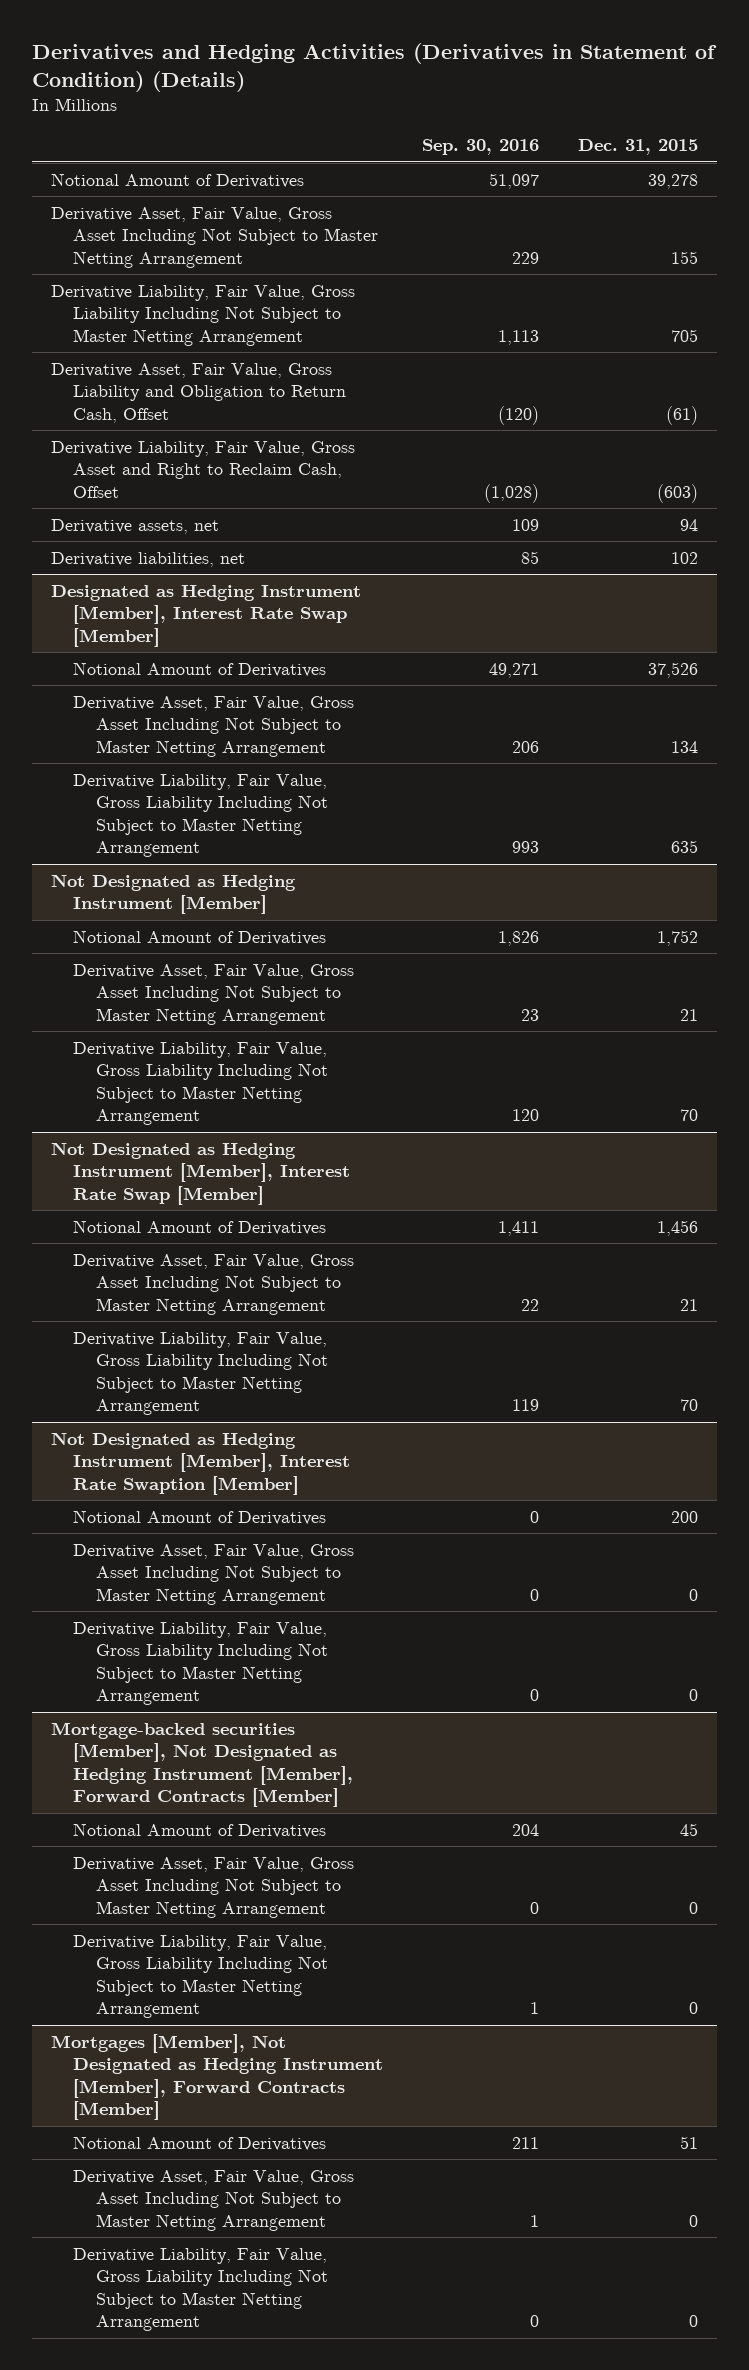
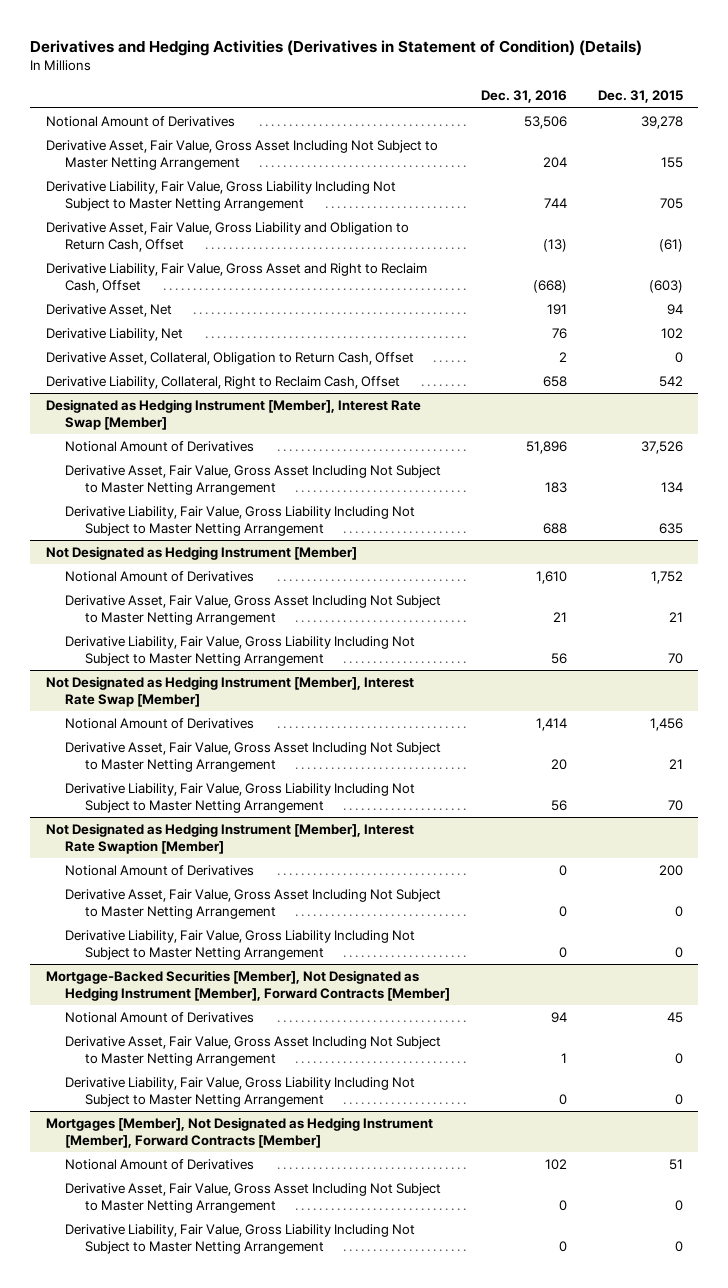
[422,139,540,156] Sep. 30, 2016 -> none
none -> [480,90,567,104] Dec. 31, 2016
[51,518,220,534] Derivative assets, net -> [45,303,172,317] Derivative Asset, Net
[51,551,246,567] Derivative liabilities, net -> [45,327,183,341] Derivative Liability, Net
none -> [45,351,414,365] Derivative Asset, Collateral, Obligation to Return Cash, Offset
none -> [45,375,400,389] Derivative Liability, Collateral, Right to Reclaim Cash, Offset
[51,1721,354,1808] Mortgage-backed securities [Member], Not Designated as Hedging Instrument [Member], Forward Contracts [Member] -> [45,969,451,1001] Mortgage-Backed Securities [Member], Not Designated as Hedging Instrument [Member], Forward Contracts [Member]

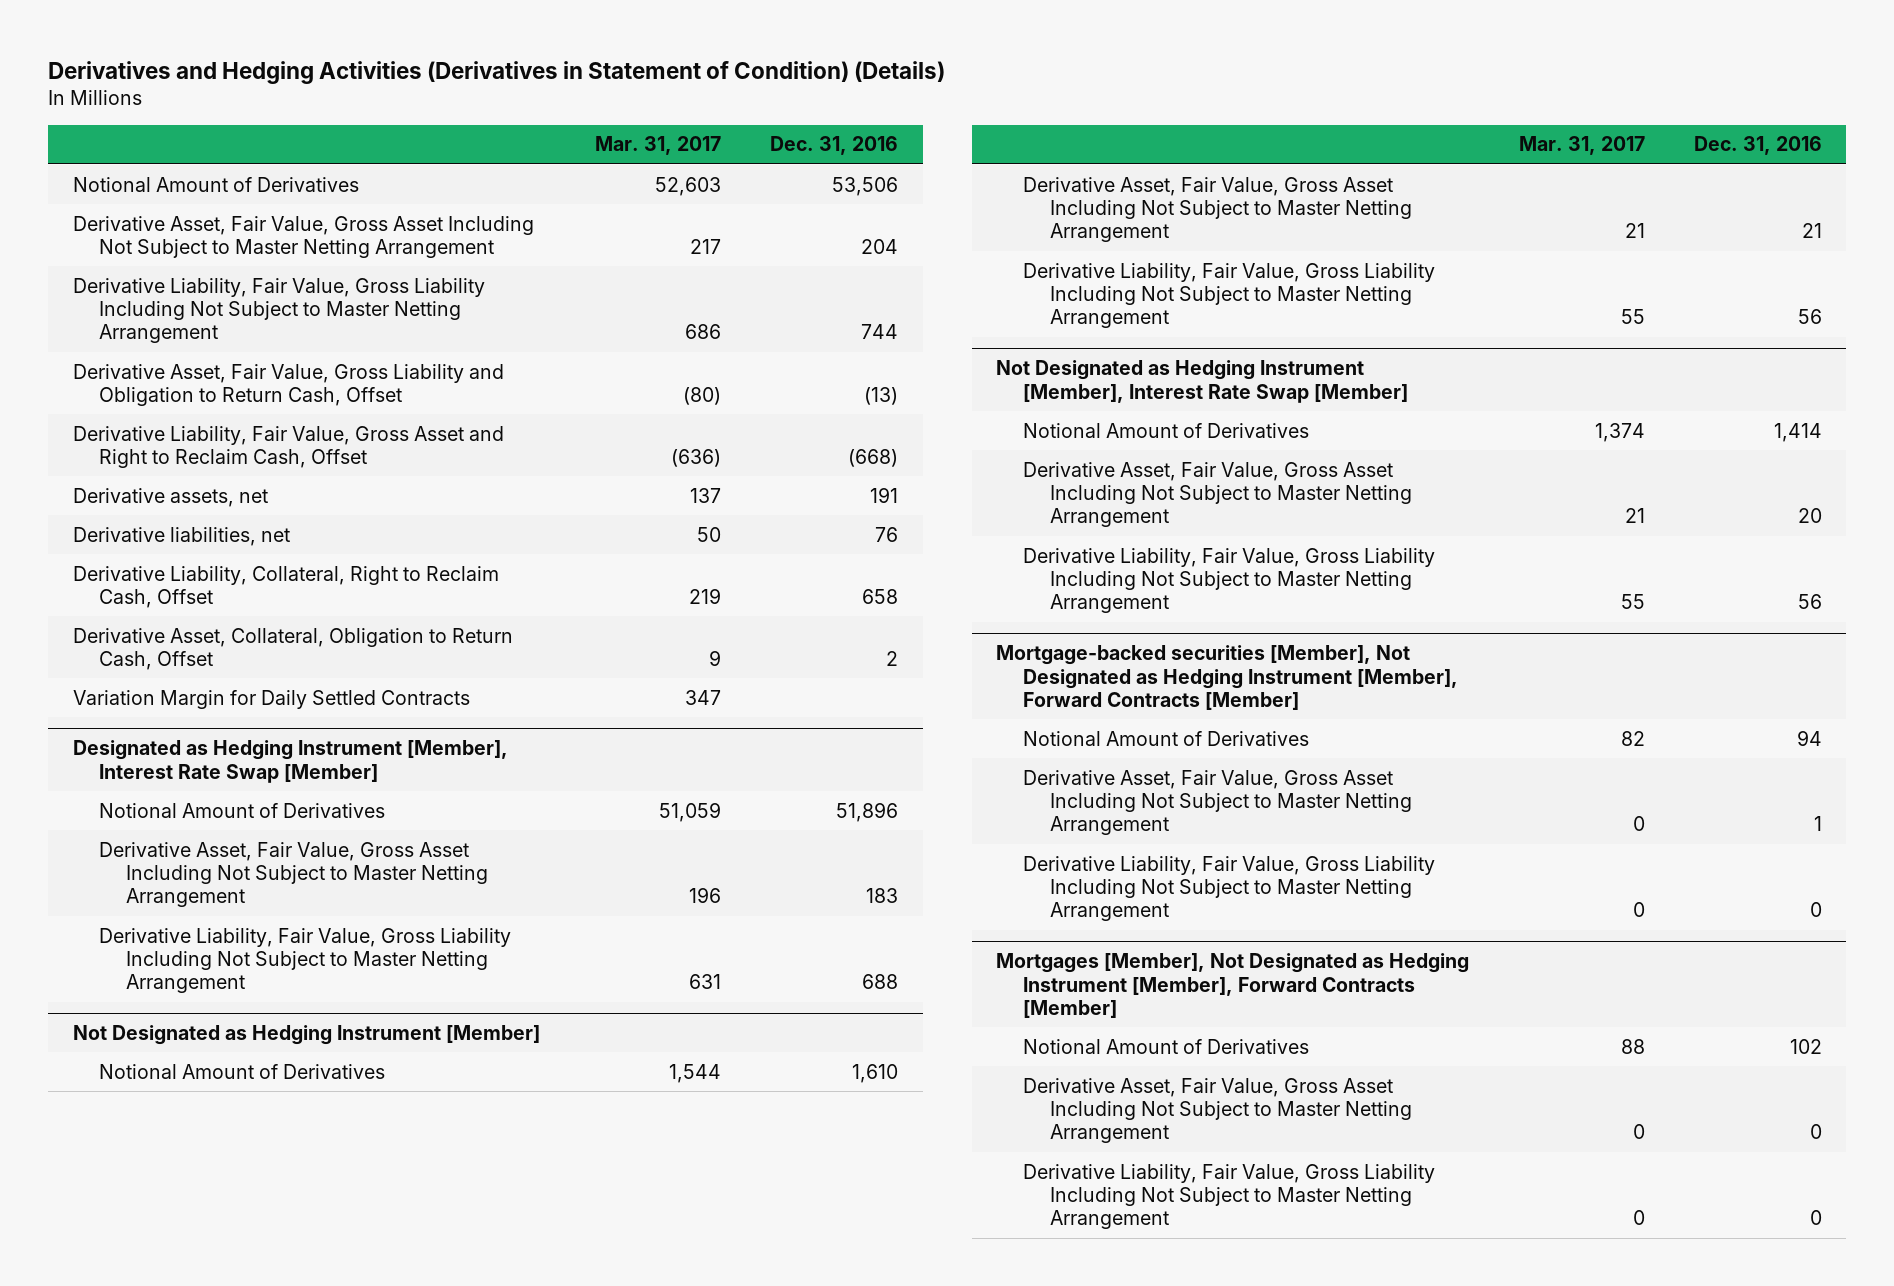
[597,90,683,104] Dec. 31, 2015 -> none
none -> [594,136,721,156] Mar. 31, 2017
[45,303,172,317] Derivative Asset, Net -> [72,487,268,507] Derivative assets, net
[45,327,183,341] Derivative Liability, Net -> [72,526,290,546] Derivative liabilities, net
[45,351,414,365] Derivative Asset, Collateral, Obligation to Return Cash, Offset -> [72,627,513,671] Derivative Asset, Collateral, Obligation to Return Cash, Offset
none -> [72,689,470,709] Variation Margin for Daily Settled Contracts
[45,822,414,854] Not Designated as Hedging Instrument [Member], Interest Rate Swaption [Member] -> none
[65,864,255,876] Notional Amount of Derivatives -> none
[65,888,442,919] Derivative Asset, Fair Value, Gross Asset Including Not Subject to Master Netting Arrangement -> none
[65,929,416,960] Derivative Liability, Fair Value, Gross Liability Including Not Subject to Master Netting Arrangement -> none
[45,969,451,1001] Mortgage-Backed Securities [Member], Not Designated as Hedging Instrument [Member], Forward Contracts [Member] -> [996,645,1459,711] Mortgage-backed securities [Member], Not Designated as Hedging Instrument [Member], Forward Contracts [Member]

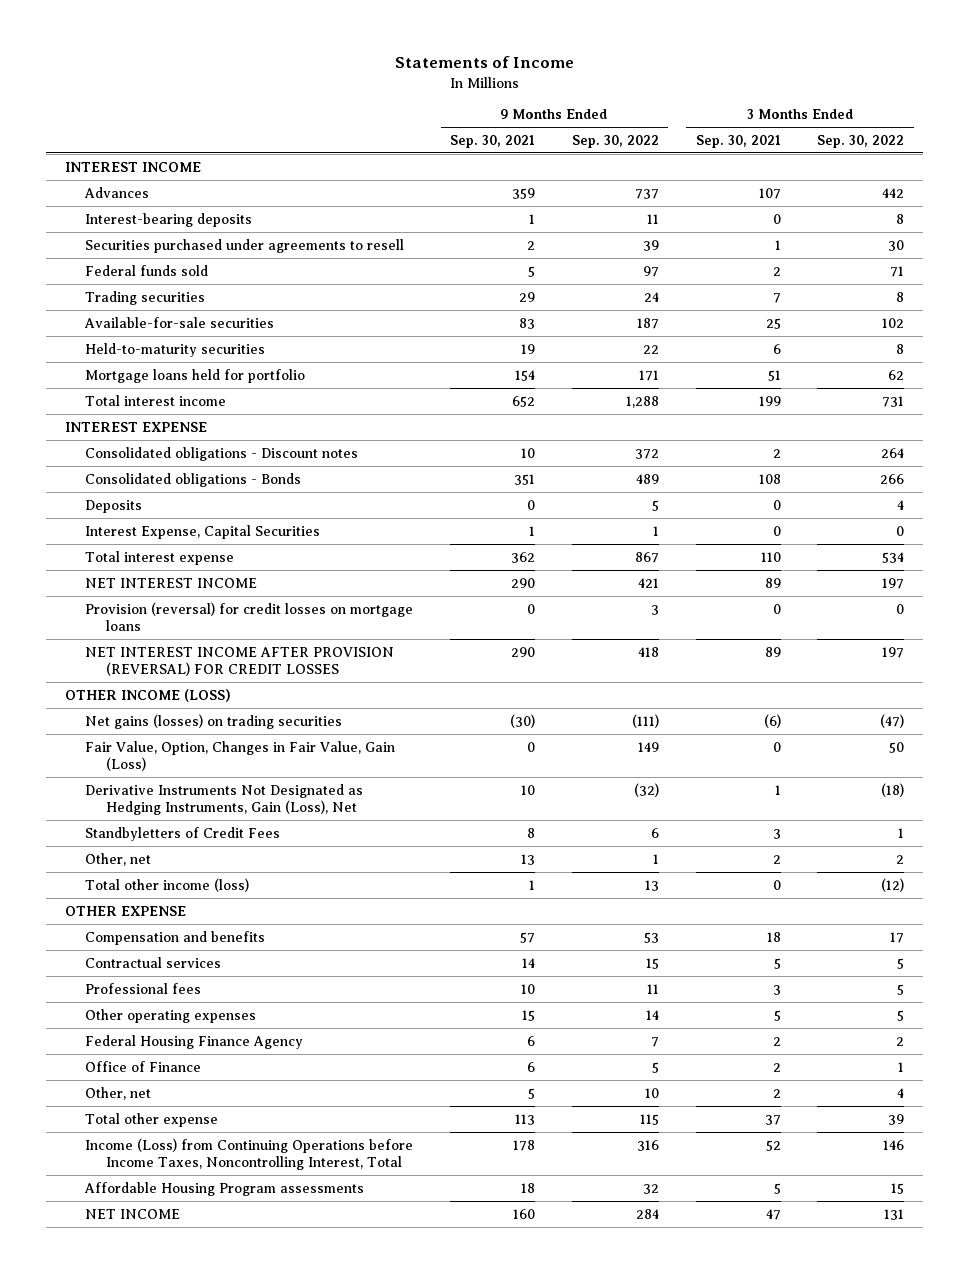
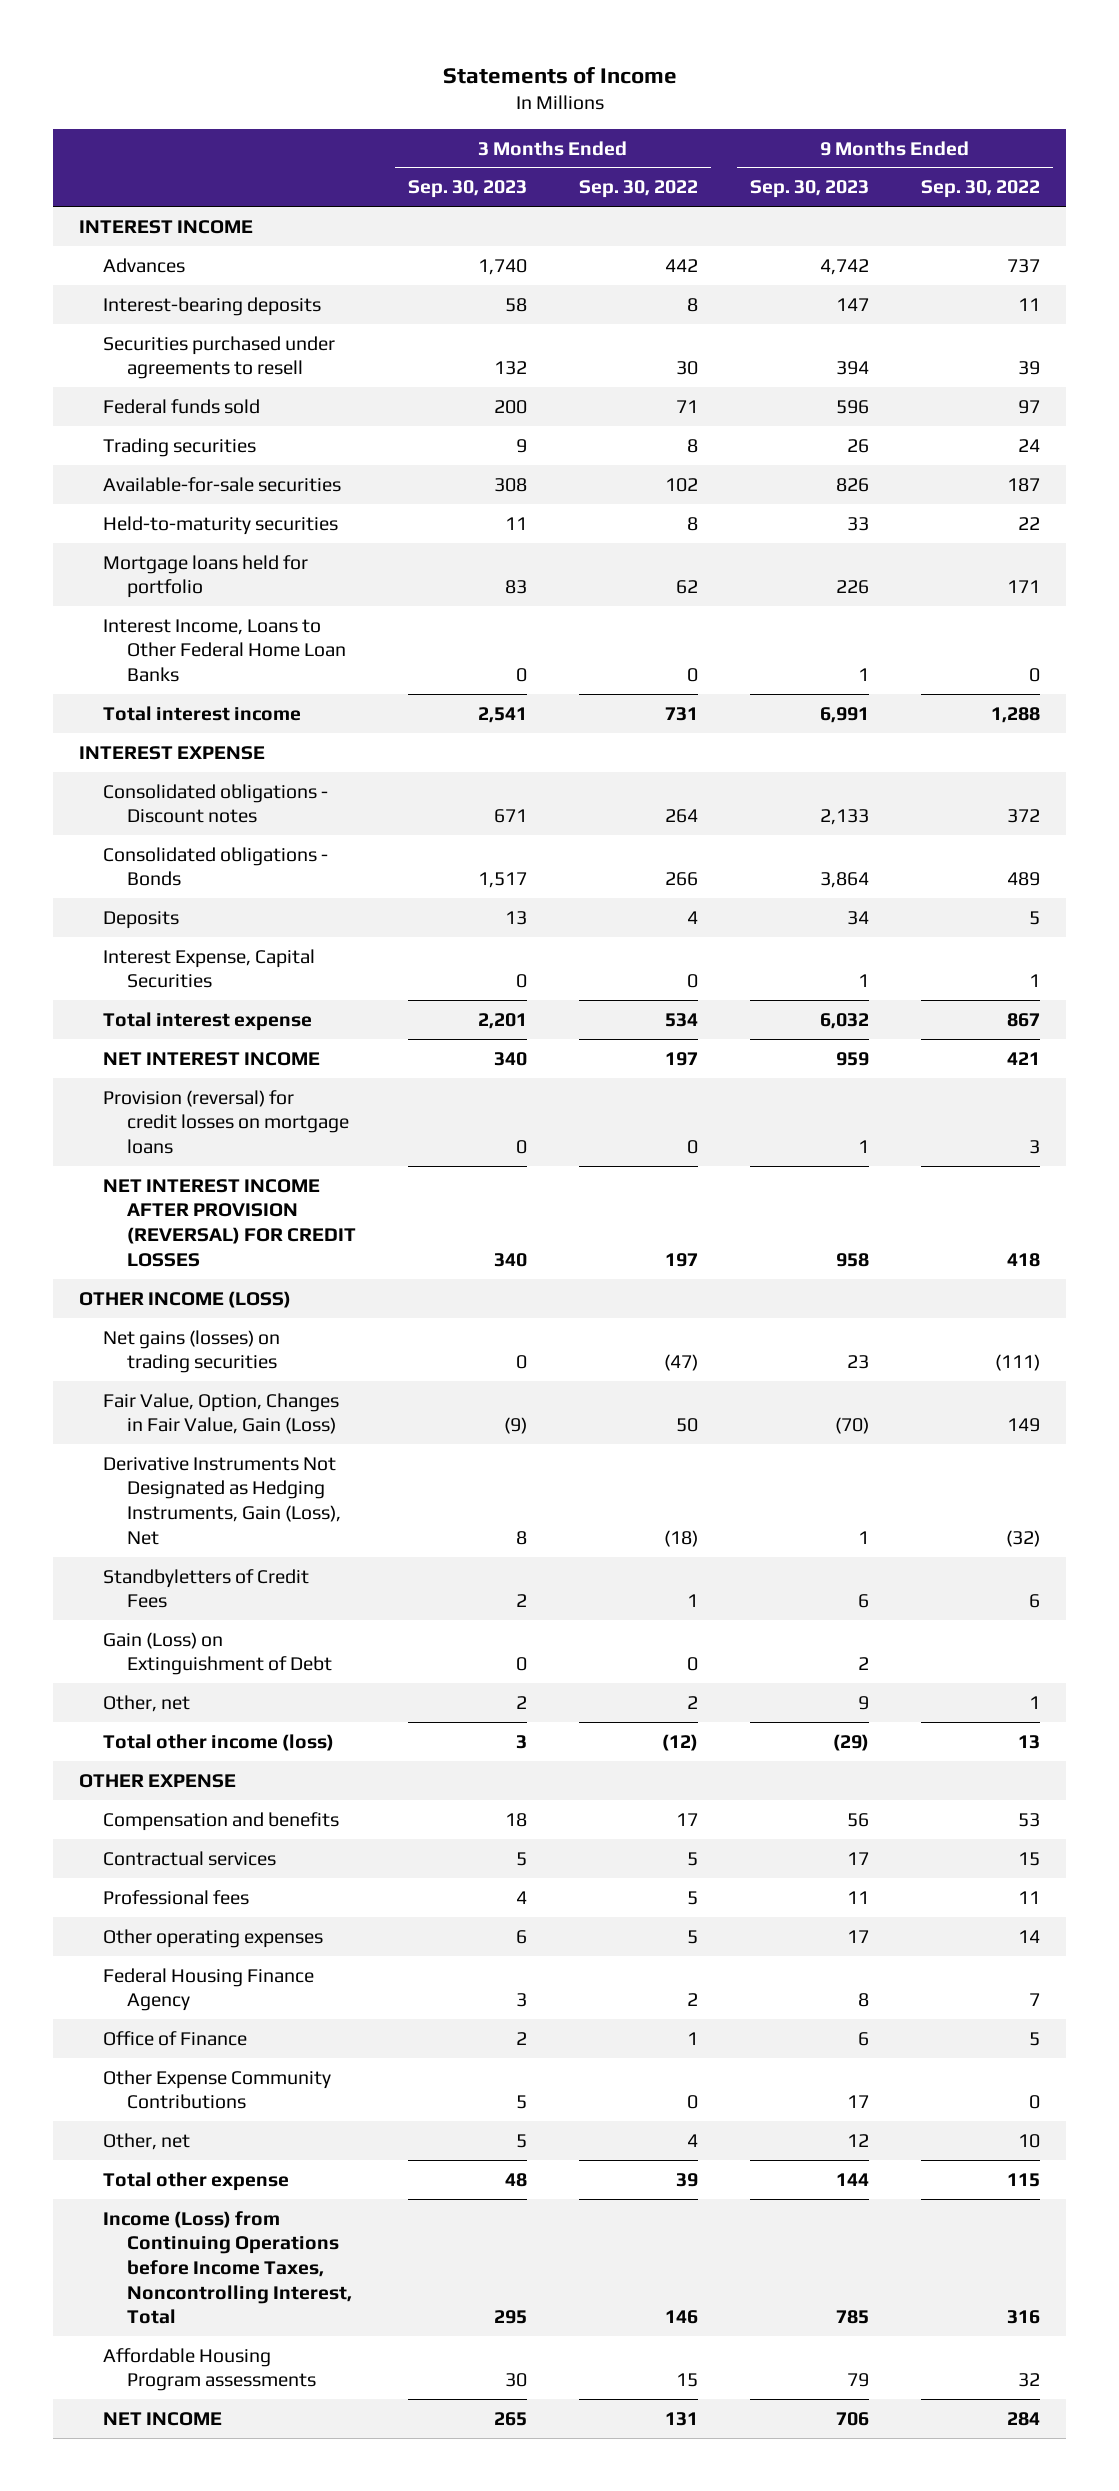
[450,134,536,148] Sep. 30, 2021 -> none
[695,134,781,148] Sep. 30, 2021 -> none
none -> [408,180,528,199] Sep. 30, 2023
none -> [750,180,870,199] Sep. 30, 2023
none -> [102,618,346,682] Interest Income, Loans to Other Federal Home Loan Banks
none -> [102,1631,332,1676] Gain (Loss) on Extinguishment of Debt
none -> [102,2069,331,2110] Other Expense Community Contributions

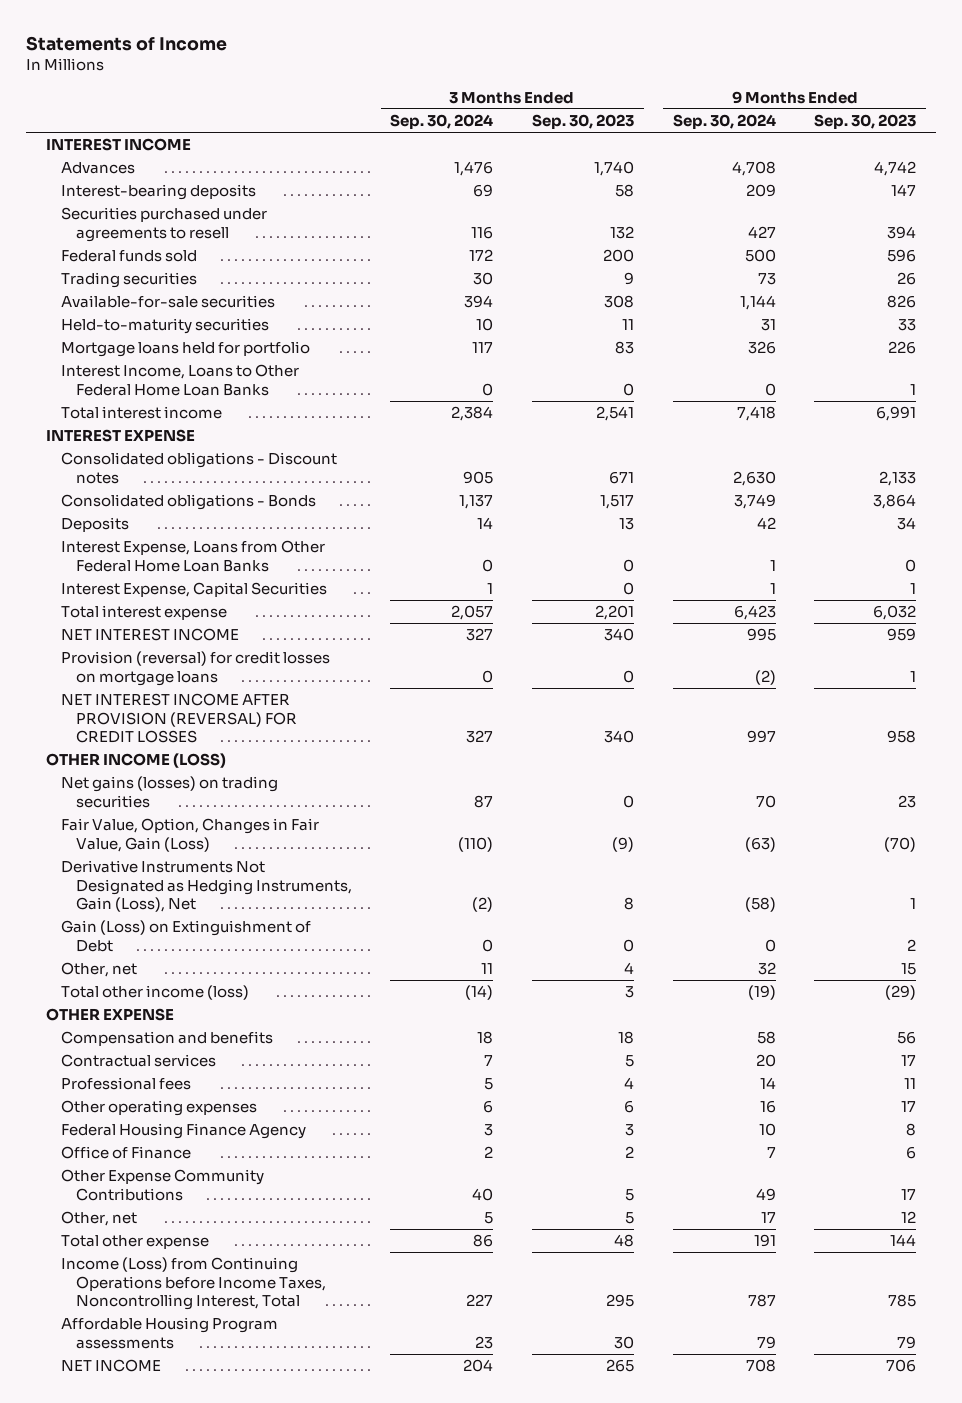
[579,180,699,199] Sep. 30, 2022 -> none
[921,180,1041,199] Sep. 30, 2022 -> none
none -> [390,114,494,130] Sep. 30, 2024
none -> [672,114,776,130] Sep. 30, 2024
none -> [60,540,325,572] Interest Expense, Loans from Other Federal Home Loan Banks
[102,1568,309,1609] Standbyletters of Credit Fees -> none
[516,1695,528,1709] 2 -> [624,962,635,975] 4
[858,1695,870,1710] 9 -> [901,963,917,976] 15

